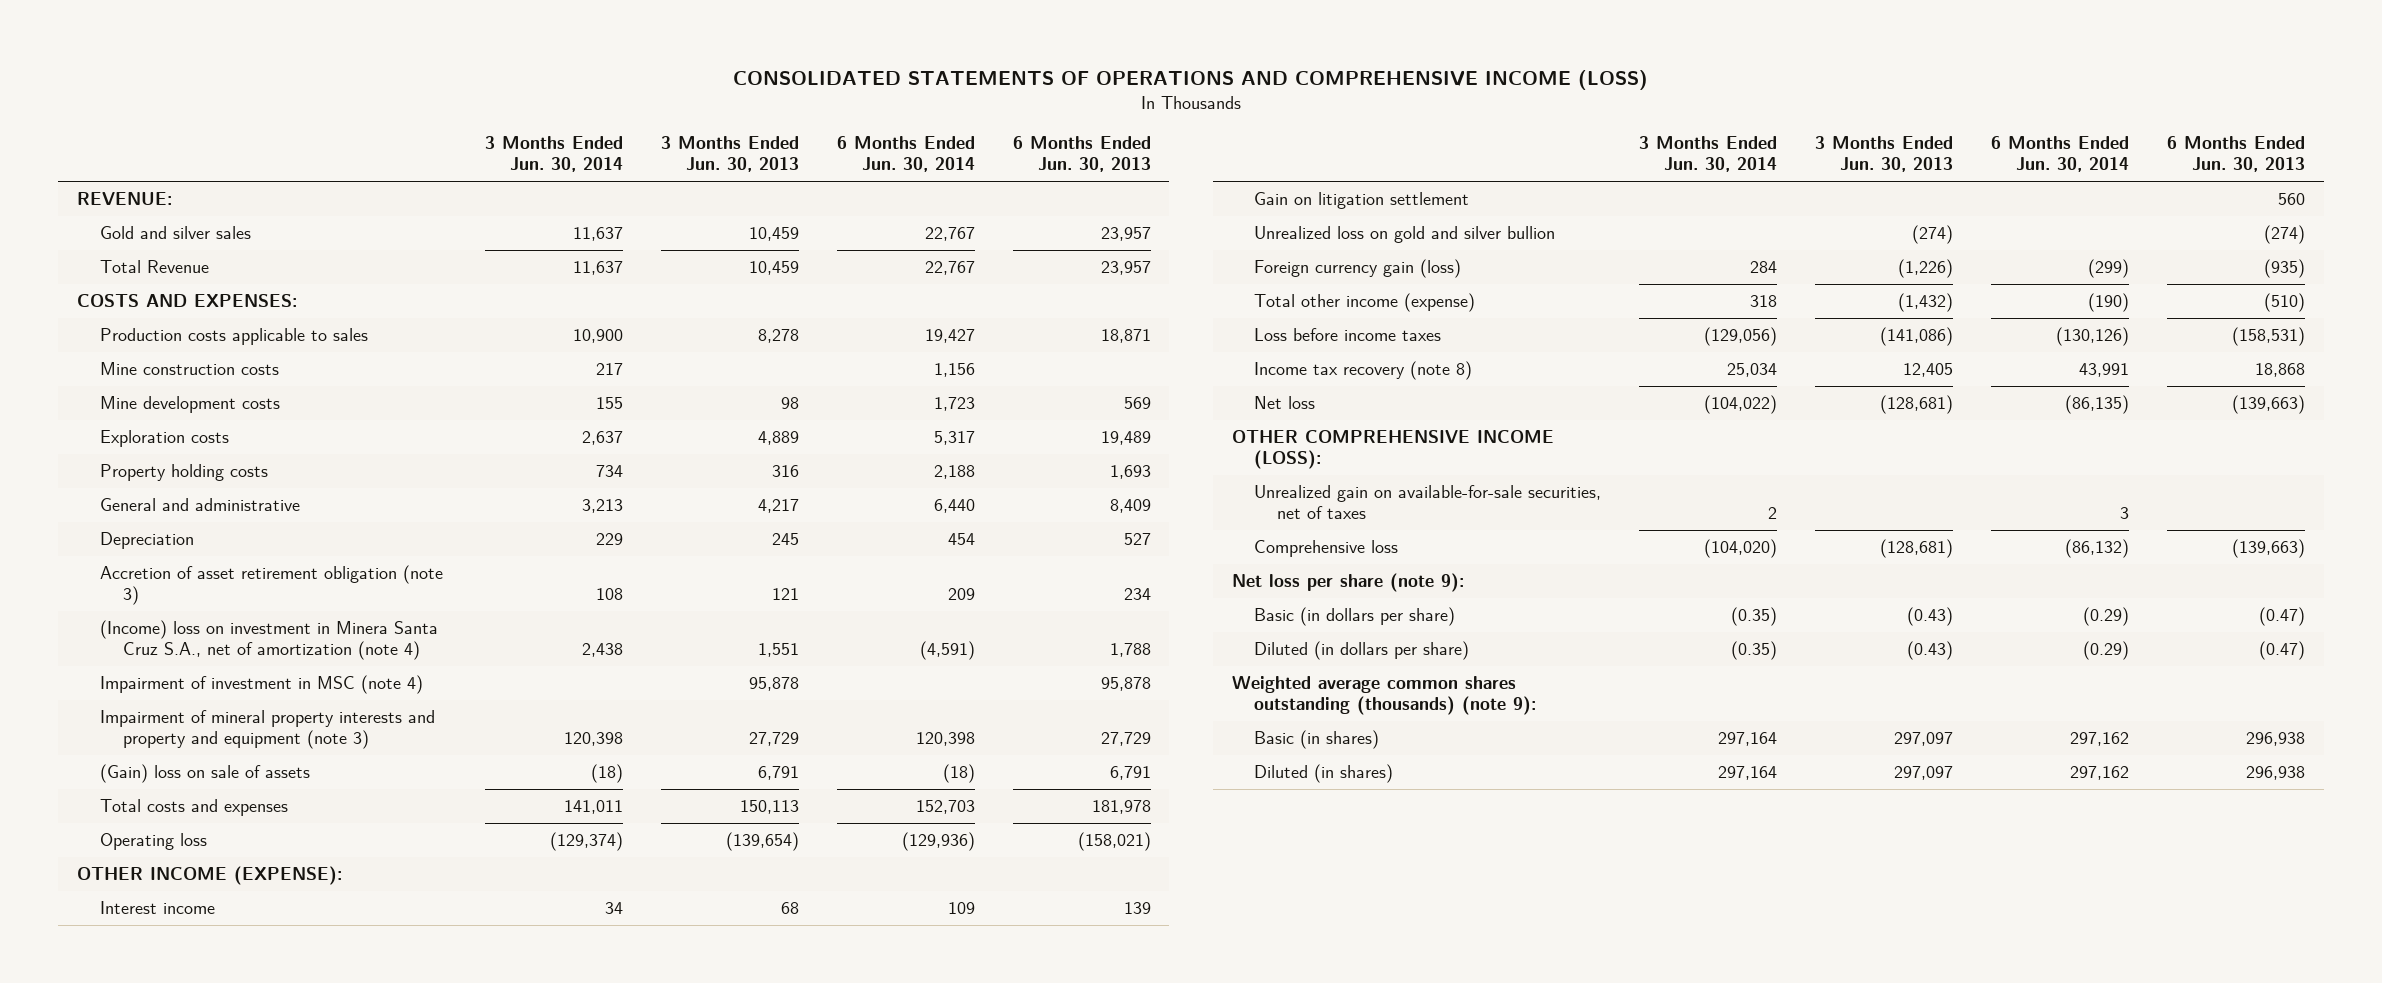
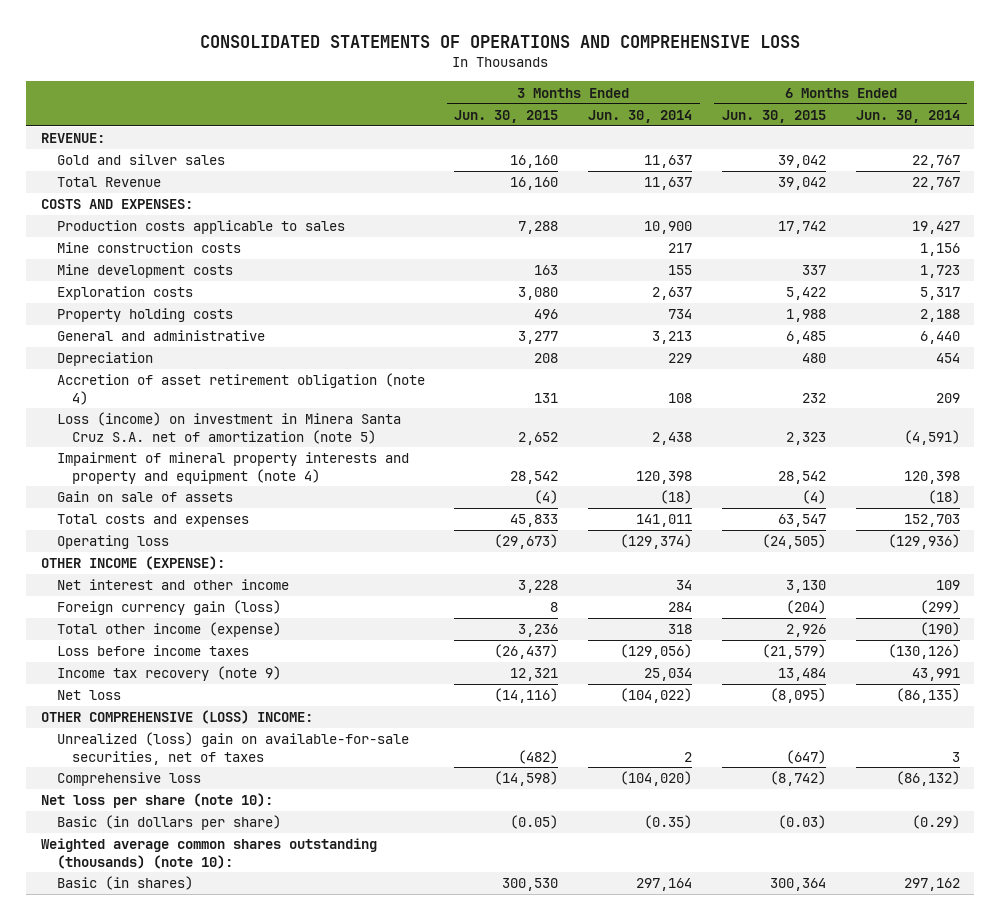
[733,70,1649,91] CONSOLIDATED STATEMENTS OF OPERATIONS AND COMPREHENSIVE INCOME (LOSS) -> [200,34,801,48] CONSOLIDATED STATEMENTS OF OPERATIONS AND COMPREHENSIVE LOSS
[660,136,799,173] 3 Months Ended Jun. 30, 2013 -> none
[1012,136,1151,173] 6 Months Ended Jun. 30, 2013 -> none
none -> [454,109,559,123] Jun. 30, 2015
none -> [721,109,826,123] Jun. 30, 2015
[100,675,424,695] Impairment of investment in MSC (note 4) -> none
[100,565,444,606] Accretion of asset retirement obligation (note 3) -> [56,373,425,405] Accretion of asset retirement obligation (note 4)
[100,620,439,661] (Income) loss on investment in Minera Santa Cruz S.A., net of amortization (note 4) -> [56,412,401,444] Loss (income) on investment in Minera Santa Cruz S.A. net of amortization (note 5)
[100,710,436,750] Impairment of mineral property interests and property and equipment (note 3) -> [56,452,409,484] Impairment of mineral property interests and property and equipment (note 4)
[100,764,311,784] (Gain) loss on sale of assets -> [56,491,233,503] Gain on sale of assets
[1254,192,1470,210] Gain on litigation settlement -> none
[1254,226,1556,244] Unrealized loss on gold and silver bullion -> none
[100,901,216,915] Interest income -> [56,579,289,591] Net interest and other income
[1254,361,1473,381] Income tax recovery (note 8) -> [56,666,281,682] Income tax recovery (note 9)
[1231,430,1554,470] OTHER COMPREHENSIVE INCOME (LOSS): -> [40,710,313,725] OTHER COMPREHENSIVE (LOSS) INCOME:
[1254,485,1602,520] Unrealized gain on available-for-sale securities, net of taxes -> [56,732,409,765] Unrealized (loss) gain on available-for-sale securities, net of taxes
[1231,573,1464,593] Net loss per share (note 9): -> [40,793,273,809] Net loss per share (note 10):
[1254,641,1470,661] Diluted (in dollars per share) -> none
[1231,676,1537,716] Weighted average common shares outstanding (thousands) (note 9): -> [40,838,377,869] Weighted average common shares outstanding (thousands) (note 10):
[1254,764,1394,784] Diluted (in shares) -> none

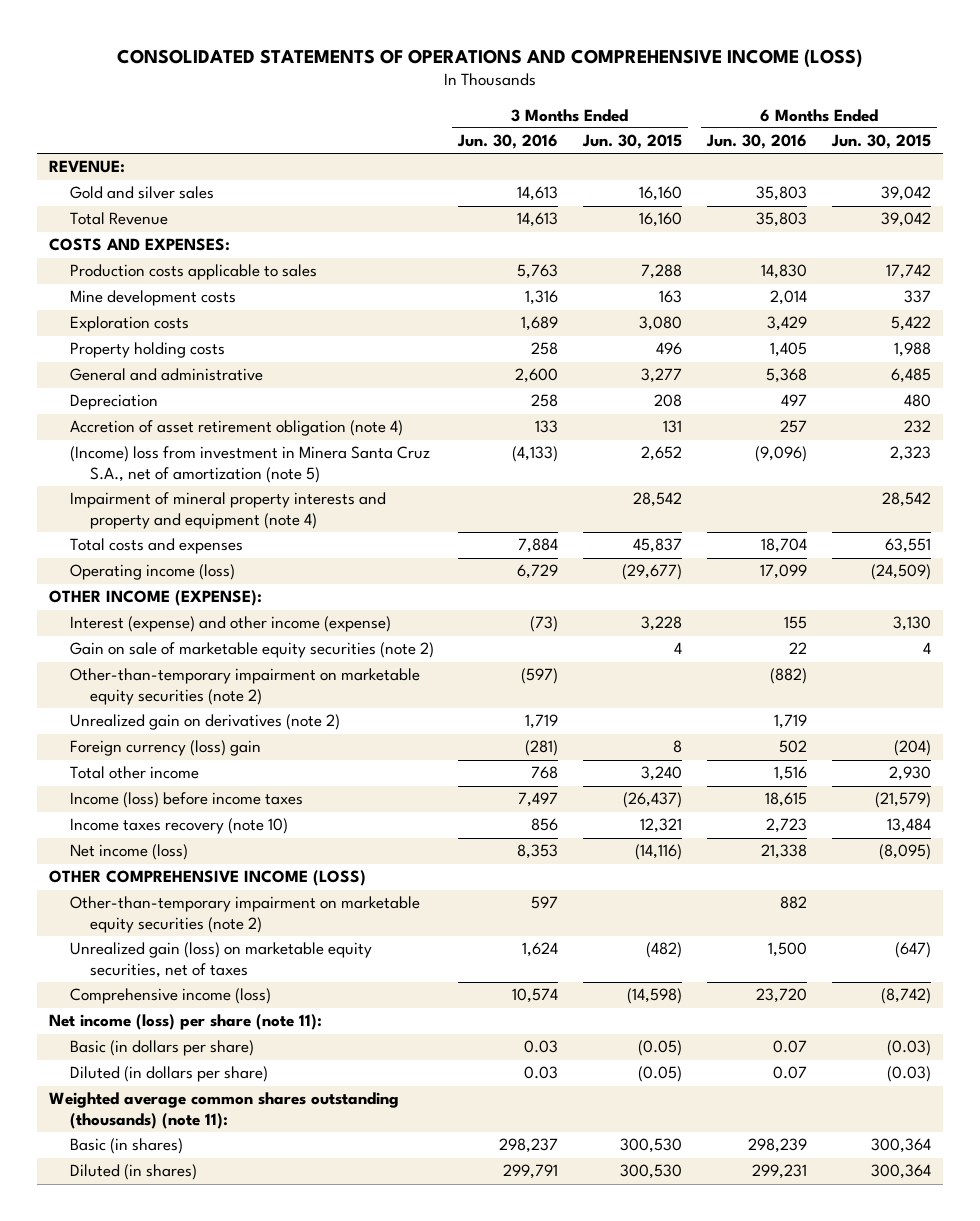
[200,34,801,48] CONSOLIDATED STATEMENTS OF OPERATIONS AND COMPREHENSIVE LOSS -> [116,48,862,68] CONSOLIDATED STATEMENTS OF OPERATIONS AND COMPREHENSIVE INCOME (LOSS)
[588,109,693,123] Jun. 30, 2014 -> none
[855,109,960,123] Jun. 30, 2014 -> none
none -> [457,134,559,150] Jun. 30, 2016
none -> [705,134,807,150] Jun. 30, 2016
[56,242,241,254] Mine construction costs -> none
[56,412,401,444] Loss (income) on investment in Minera Santa Cruz S.A. net of amortization (note 5) -> [69,446,430,483] (Income) loss from investment in Minera Santa Cruz S.A., net of amortization (note 5)
[56,491,233,503] Gain on sale of assets -> none
[510,514,559,528] 45,833 -> [633,538,683,554] 45,837
[777,514,826,528] 63,547 -> [884,538,931,554] 63,551
[56,535,169,550] Operating loss -> [69,564,235,581] Operating income (loss)
[494,534,559,550] (29,673) -> [622,564,683,581] (29,677)
[761,534,826,550] (24,505) -> [870,564,931,581] (24,509)
[56,579,289,591] Net interest and other income -> [69,616,391,633] Interest (expense) and other income (expense)
none -> [69,642,434,659] Gain on sale of marketable equity securities (note 2)
none -> [69,668,420,705] Other-than-temporary impairment on marketable equity securities (note 2)
none -> [69,714,340,731] Unrealized gain on derivatives (note 2)
[56,600,281,616] Foreign currency gain (loss) -> [69,740,261,757] Foreign currency (loss) gain
[56,622,281,638] Total other income (expense) -> [69,766,199,780] Total other income
[518,624,559,638] 3,236 -> [641,766,683,782] 3,240
[785,624,826,638] 2,926 -> [888,766,931,782] 2,930
[56,645,249,657] Loss before income taxes -> [69,792,303,809] Income (loss) before income taxes
[56,666,281,682] Income tax recovery (note 9) -> [69,818,288,835] Income taxes recovery (note 10)
[56,690,121,701] Net loss -> [69,844,188,861] Net income (loss)
[40,710,313,725] OTHER COMPREHENSIVE (LOSS) INCOME: -> [49,870,367,887] OTHER COMPREHENSIVE INCOME (LOSS)
none -> [69,896,420,933] Other-than-temporary impairment on marketable equity securities (note 2)
[56,732,409,765] Unrealized (loss) gain on available-for-sale securities, net of taxes -> [69,942,372,978] Unrealized gain (loss) on marketable equity securities, net of taxes
[56,772,201,787] Comprehensive loss -> [69,988,271,1005] Comprehensive income (loss)
[40,793,273,809] Net loss per share (note 10): -> [49,1014,323,1031] Net income (loss) per share (note 11):
none -> [69,1066,268,1083] Diluted (in dollars per share)
[40,838,377,869] Weighted average common shares outstanding (thousands) (note 10): -> [49,1092,400,1129] Weighted average common shares outstanding (thousands) (note 11):
none -> [69,1164,197,1181] Diluted (in shares)

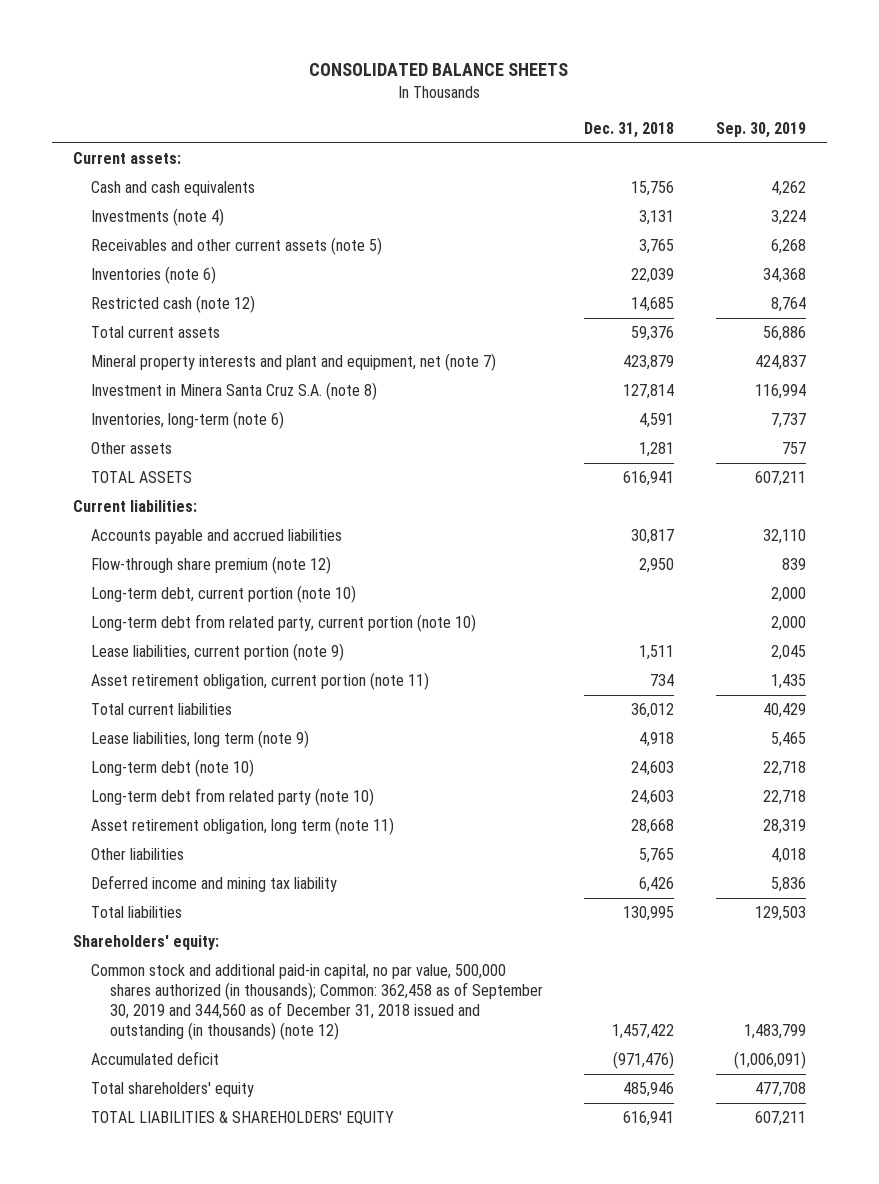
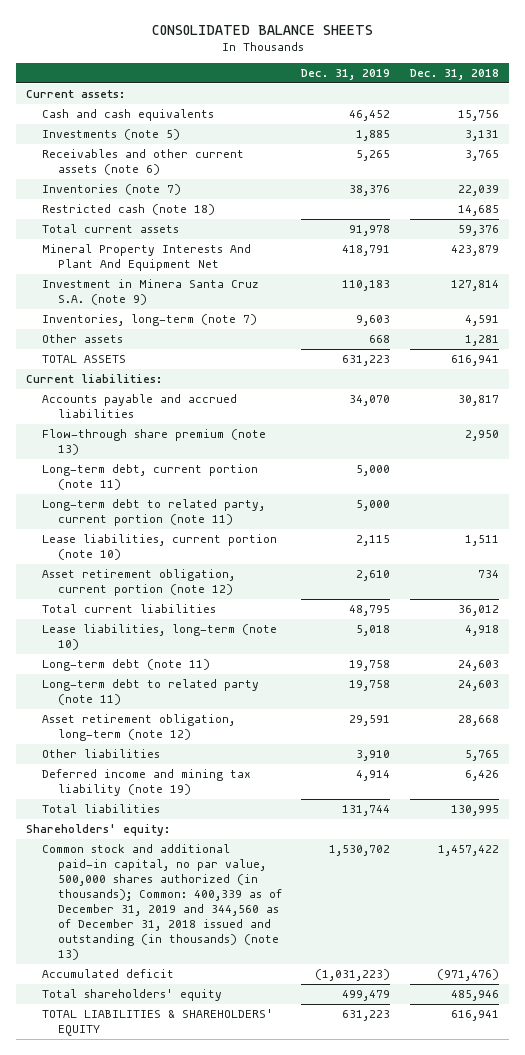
[716,121,807,138] Sep. 30, 2019 -> none
none -> [301,69,391,81] Dec. 31, 2019
[91,208,225,227] Investments (note 4) -> [41,128,180,140] Investments (note 5)
[91,237,383,256] Receivables and other current assets (note 5) -> [41,148,244,175] Receivables and other current assets (note 6)
[91,266,217,285] Inventories (note 6) -> [41,183,181,195] Inventories (note 7)
[91,295,256,314] Restricted cash (note 12) -> [41,203,215,215] Restricted cash (note 18)
[91,353,497,372] Mineral property interests and plant and equipment, net (note 7) -> [41,243,251,271] Mineral Property Interests And Plant And Equipment Net
[91,382,378,401] Investment in Minera Santa Cruz S.A. (note 8) -> [41,278,259,305] Investment in Minera Santa Cruz S.A. (note 9)
[91,411,285,430] Inventories, long-term (note 6) -> [41,313,257,326] Inventories, long-term (note 7)
[91,556,332,575] Flow-through share premium (note 12) -> [41,428,266,455] Flow-through share premium (note 13)
[91,585,357,604] Long-term debt, current portion (note 10) -> [41,463,258,490] Long-term debt, current portion (note 11)
[91,614,477,633] Long-term debt from related party, current portion (note 10) -> [41,498,265,526] Long-term debt to related party, current portion (note 11)
[91,643,345,662] Lease liabilities, current portion (note 9) -> [41,533,277,560] Lease liabilities, current portion (note 10)
[91,672,430,691] Asset retirement obligation, current portion (note 11) -> [41,568,235,596] Asset retirement obligation, current portion (note 12)
[91,730,310,749] Lease liabilities, long term (note 9) -> [41,623,277,650] Lease liabilities, long-term (note 10)
[91,759,255,778] Long-term debt (note 10) -> [41,658,210,671] Long-term debt (note 11)
[91,788,375,807] Long-term debt from related party (note 10) -> [41,678,259,705] Long-term debt to related party (note 11)
[91,817,395,836] Asset retirement obligation, long term (note 11) -> [41,713,235,741] Asset retirement obligation, long-term (note 12)
[91,875,338,893] Deferred income and mining tax liability -> [41,768,251,796] Deferred income and mining tax liability (note 19)
[91,964,543,1040] Common stock and additional paid-in capital, no par value, 500,000 shares authorized (in thousands); Common: 362,458 as of September 30, 2019 and 344,560 as of December 31, 2018 issued and outstanding (in thousands) (note 12) -> [41,843,282,960] Common stock and additional paid-in capital, no par value, 500,000 shares authorized (in thousands); Common: 400,339 as of December 31, 2019 and 344,560 as of December 31, 2018 issued and outstanding (in thousands) (note 13)

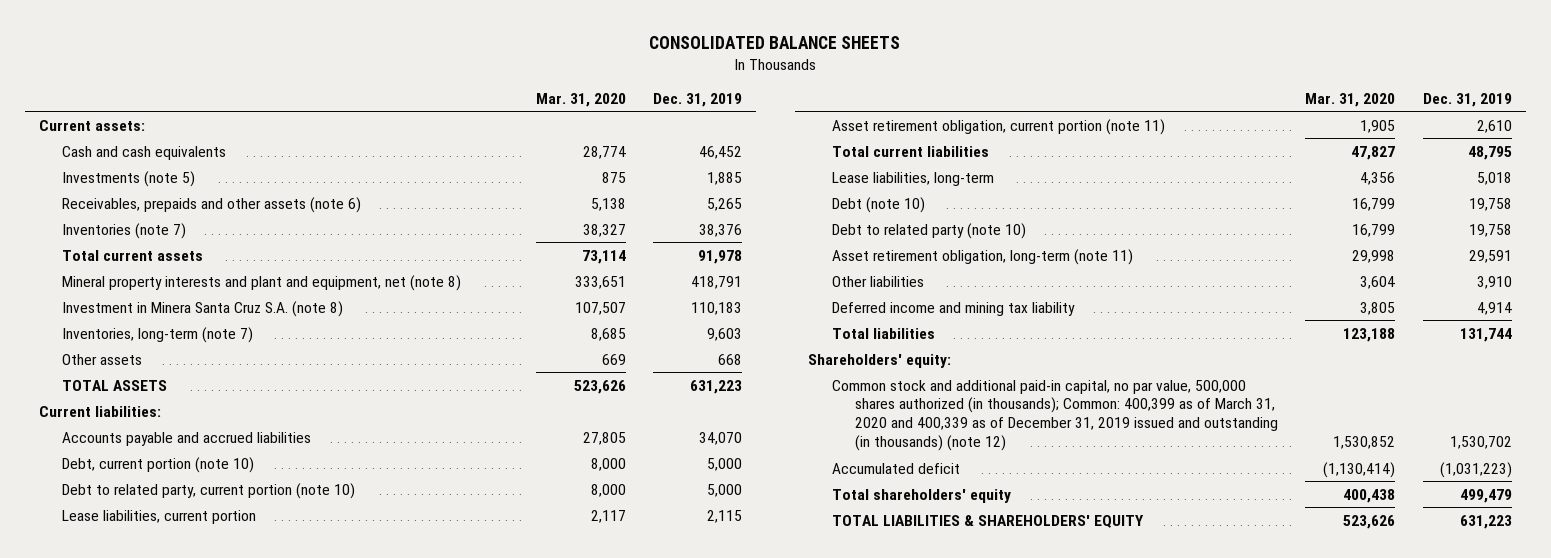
[409,69,499,81] Dec. 31, 2018 -> none
none -> [535,92,626,107] Mar. 31, 2020
[41,148,244,175] Receivables and other current assets (note 6) -> [62,196,362,213] Receivables, prepaids and other assets (note 6)
[41,203,215,215] Restricted cash (note 18) -> none
[41,243,251,271] Mineral Property Interests And Plant And Equipment Net -> [62,274,462,291] Mineral property interests and plant and equipment, net (note 8)
[41,278,259,305] Investment in Minera Santa Cruz S.A. (note 9) -> [62,300,344,317] Investment in Minera Santa Cruz S.A. (note 8)
[41,428,266,455] Flow-through share premium (note 13) -> none
[41,463,258,490] Long-term debt, current portion (note 11) -> [62,456,255,473] Debt, current portion (note 10)
[41,498,265,526] Long-term debt to related party, current portion (note 11) -> [62,482,356,499] Debt to related party, current portion (note 10)
[41,533,277,560] Lease liabilities, current portion (note 10) -> [62,509,257,524] Lease liabilities, current portion
[41,568,235,596] Asset retirement obligation, current portion (note 12) -> [831,118,1165,135] Asset retirement obligation, current portion (note 11)
[41,623,277,650] Lease liabilities, long-term (note 10) -> [831,171,994,186] Lease liabilities, long-term
[41,658,210,671] Long-term debt (note 11) -> [831,196,925,213] Debt (note 10)
[41,678,259,705] Long-term debt to related party (note 11) -> [831,222,1026,239] Debt to related party (note 10)
[41,713,235,741] Asset retirement obligation, long-term (note 12) -> [831,248,1133,265] Asset retirement obligation, long-term (note 11)
[41,768,251,796] Deferred income and mining tax liability (note 19) -> [831,301,1075,316] Deferred income and mining tax liability
[41,843,282,960] Common stock and additional paid-in capital, no par value, 500,000 shares authorized (in thousands); Common: 400,339 as of December 31, 2019 and 344,560 as of December 31, 2018 issued and outstanding (in thousands) (note 13) -> [831,379,1278,451] Common stock and additional paid-in capital, no par value, 500,000 shares authorized (in thousands); Common: 400,399 as of March 31, 2020 and 400,339 as of December 31, 2019 issued and outstanding (in thousands) (note 12)

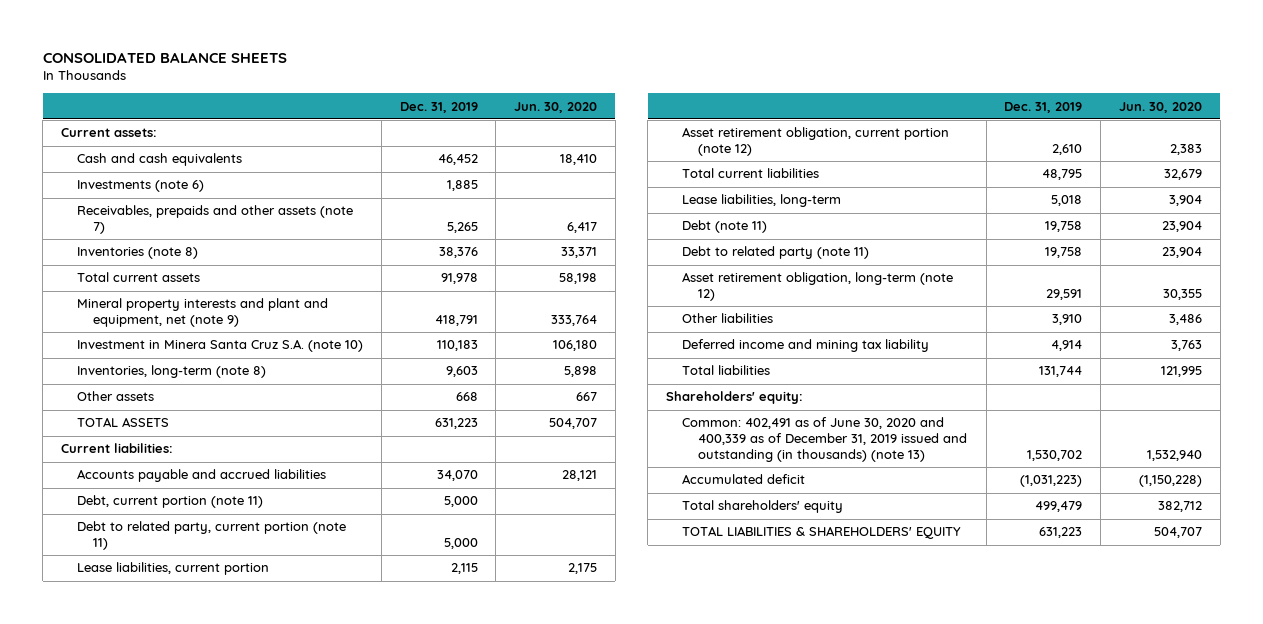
[535,92,626,107] Mar. 31, 2020 -> none
none -> [514,101,598,113] Jun. 30, 2020
[62,170,196,187] Investments (note 5) -> [77,180,205,193] Investments (note 6)
[62,196,362,213] Receivables, prepaids and other assets (note 6) -> [77,205,354,235] Receivables, prepaids and other assets (note 7)
[62,222,187,239] Inventories (note 7) -> [77,247,199,260] Inventories (note 8)
[62,274,462,291] Mineral property interests and plant and equipment, net (note 8) -> [77,298,329,328] Mineral property interests and plant and equipment, net (note 9)
[62,300,344,317] Investment in Minera Santa Cruz S.A. (note 8) -> [77,339,364,353] Investment in Minera Santa Cruz S.A. (note 10)
[62,326,254,343] Inventories, long-term (note 7) -> [77,365,267,379] Inventories, long-term (note 8)
[62,456,255,473] Debt, current portion (note 10) -> [77,495,264,509] Debt, current portion (note 11)
[62,482,356,499] Debt to related party, current portion (note 10) -> [77,521,347,551] Debt to related party, current portion (note 11)
[831,118,1165,135] Asset retirement obligation, current portion (note 11) -> [682,127,950,157] Asset retirement obligation, current portion (note 12)
[831,196,925,213] Debt (note 10) -> [682,220,768,234] Debt (note 11)
[831,222,1026,239] Debt to related party (note 10) -> [682,246,870,260] Debt to related party (note 11)
[831,248,1133,265] Asset retirement obligation, long-term (note 11) -> [682,272,954,302] Asset retirement obligation, long-term (note 12)
[831,379,1278,451] Common stock and additional paid-in capital, no par value, 500,000 shares authorized (in thousands); Common: 400,399 as of March 31, 2020 and 400,339 as of December 31, 2019 issued and outstanding (in thousands) (note 12) -> [682,417,968,463] Common: 402,491 as of June 30, 2020 and 400,339 as of December 31, 2019 issued and outstanding (in thousands) (note 13)

